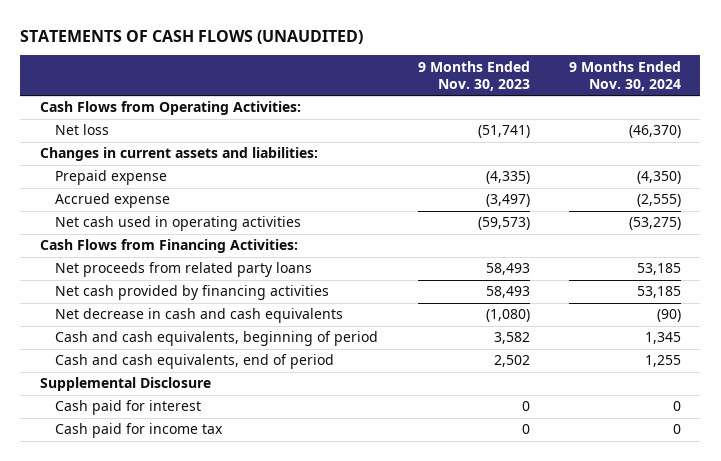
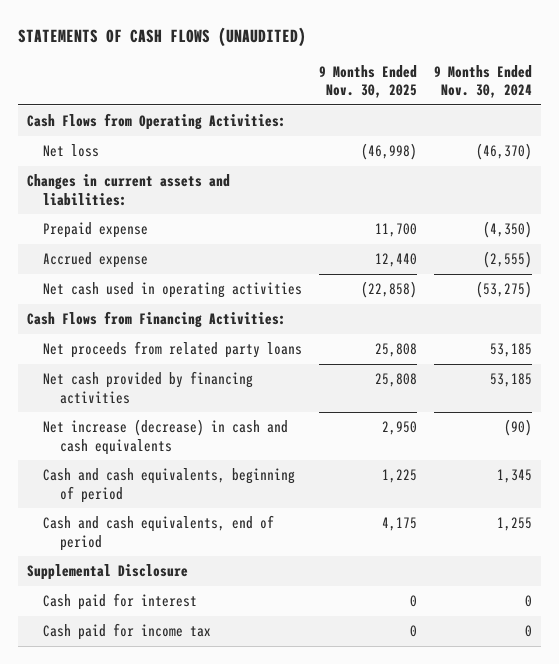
[417,60,530,92] 9 Months Ended Nov. 30, 2023 -> none
none -> [319,64,418,99] 9 Months Ended Nov. 30, 2025
[55,308,344,324] Net decrease in cash and cash equivalents -> [43,419,289,455] Net increase (decrease) in cash and cash equivalents

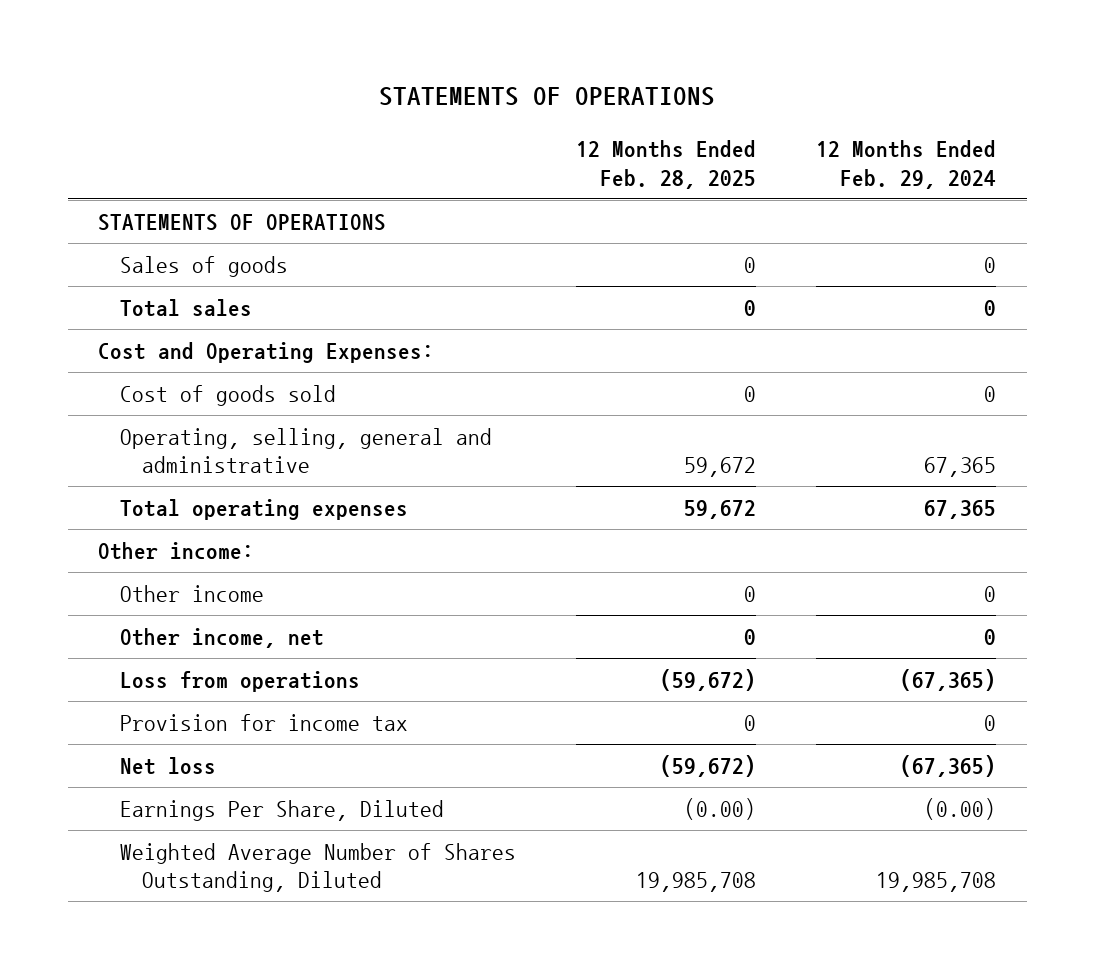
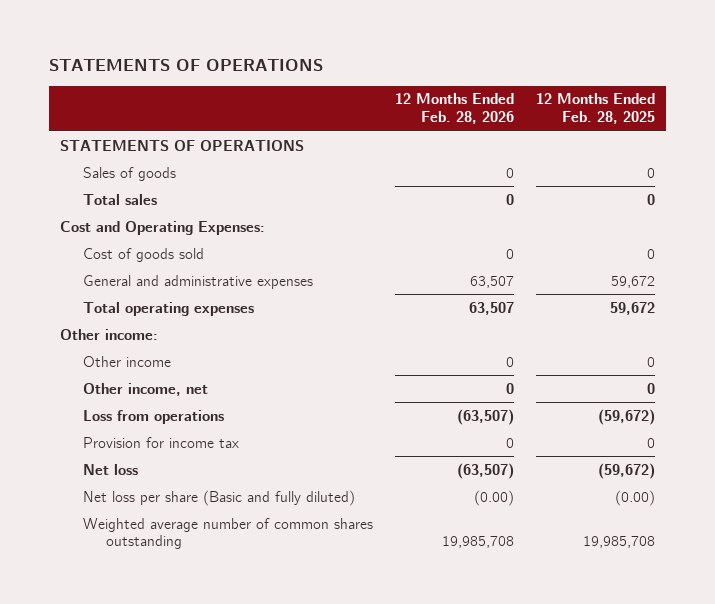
[816,140,997,189] 12 Months Ended Feb. 29, 2024 -> none
none -> [394,93,514,124] 12 Months Ended Feb. 28, 2026
[120,427,493,474] Operating, selling, general and administrative -> [82,274,313,289] General and administrative expenses
[120,799,445,821] Earnings Per Share, Diluted -> [82,489,355,506] Net loss per share (Basic and fully diluted)
[120,842,517,893] Weighted Average Number of Shares Outstanding, Diluted -> [82,517,373,550] Weighted average number of common shares outstanding

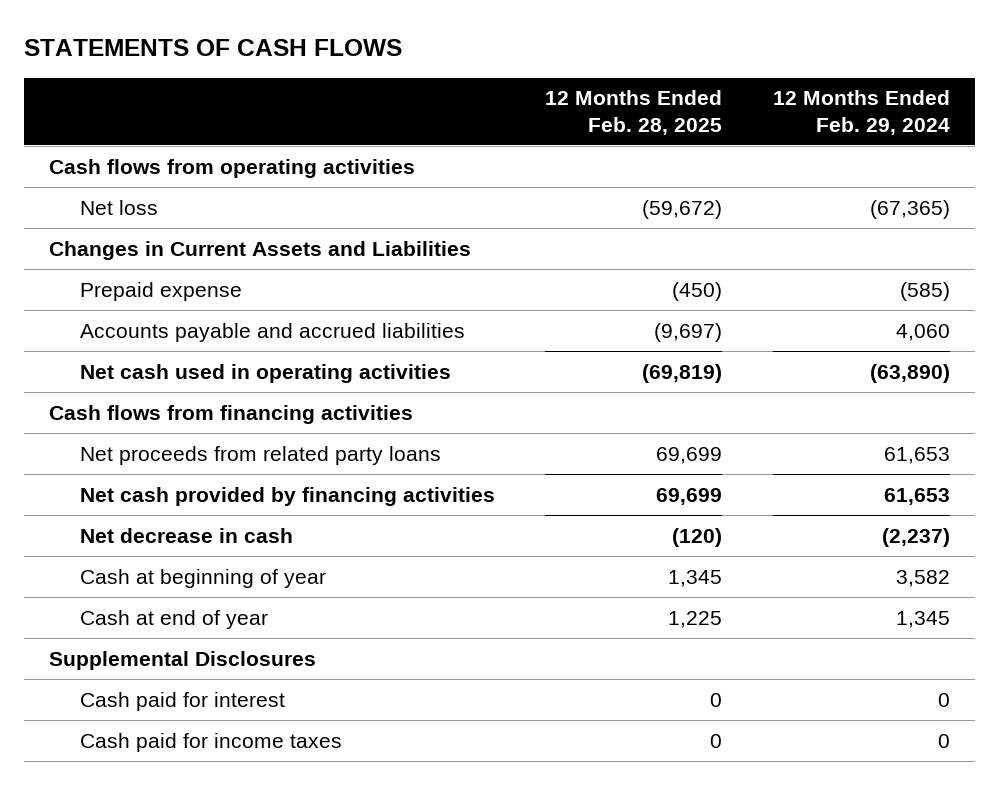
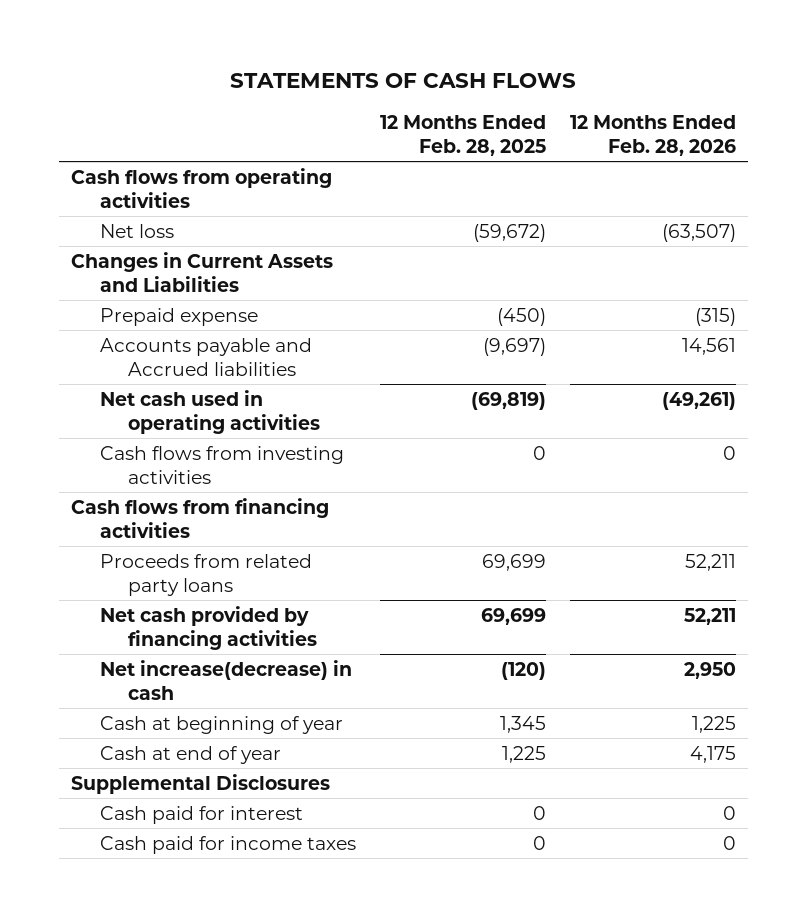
[772,90,950,135] 12 Months Ended Feb. 29, 2024 -> none
none -> [569,114,736,156] 12 Months Ended Feb. 28, 2026
[79,322,465,342] Accounts payable and accrued liabilities -> [99,337,312,376] Accounts payable and Accrued liabilities
none -> [99,445,344,484] Cash flows from investing activities
[79,445,441,465] Net proceeds from related party loans -> [99,553,312,596] Proceeds from related party loans
[79,527,293,543] Net decrease in cash -> [99,659,352,700] Net increase(decrease) in cash

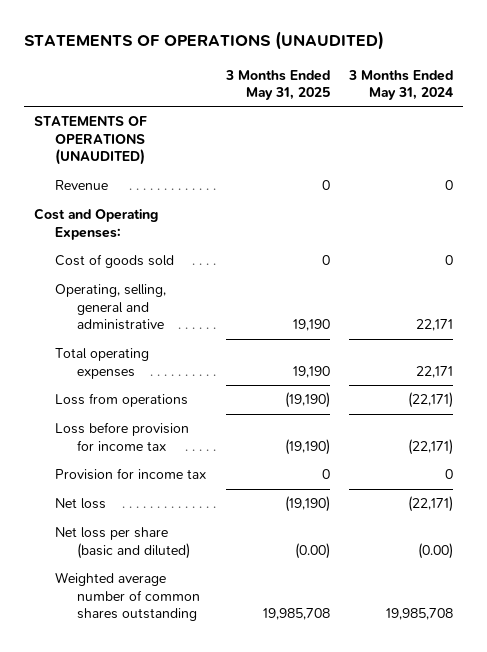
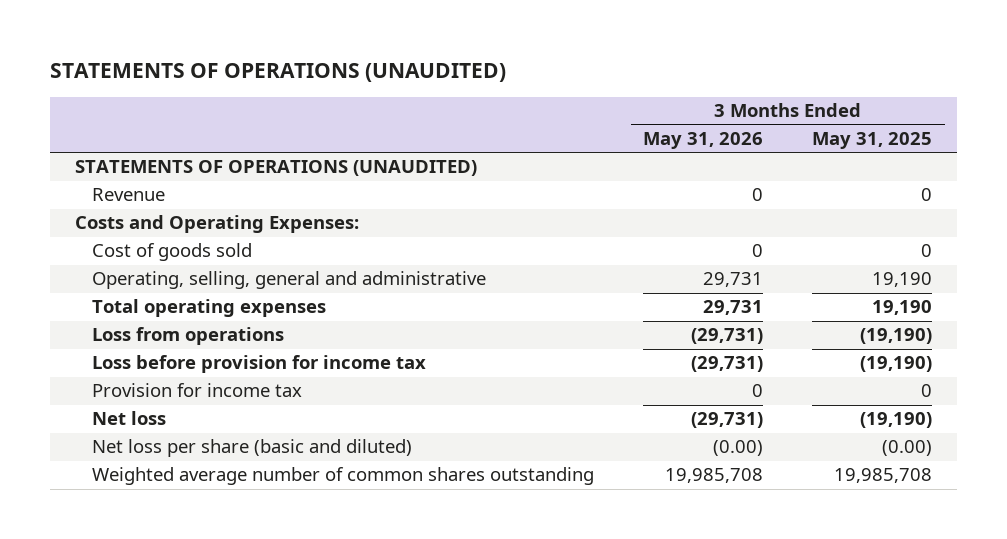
[348,69,454,101] 3 Months Ended May 31, 2024 -> none
none -> [643,131,764,149] May 31, 2026
[33,208,158,240] Cost and Operating Expenses: -> [74,215,359,234] Costs and Operating Expenses:

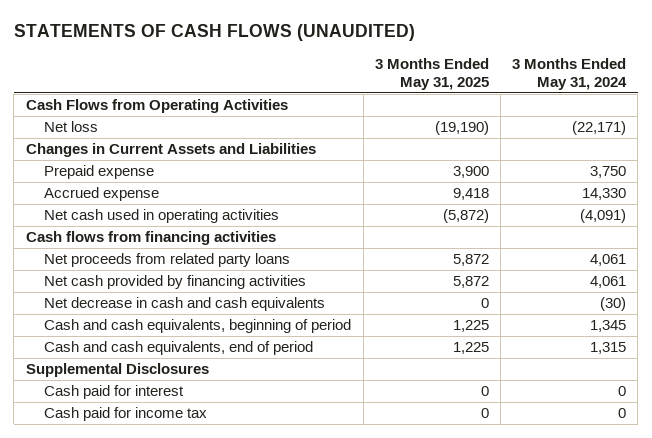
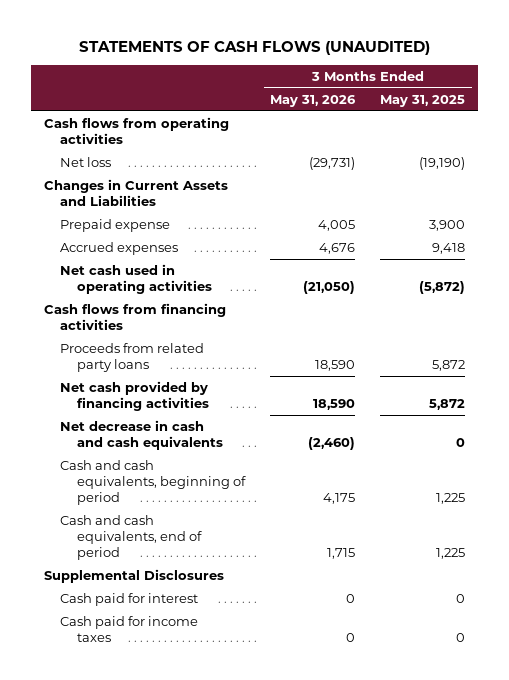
[512,57,628,90] 3 Months Ended May 31, 2024 -> none
none -> [269,94,356,107] May 31, 2026
[25,99,288,114] Cash Flows from Operating Activities -> [43,117,229,145] Cash flows from operating activities
[44,187,160,202] Accrued expense -> [60,242,179,256] Accrued expenses
[44,253,291,268] Net proceeds from related party loans -> [60,343,205,373] Proceeds from related party loans
[44,407,208,422] Cash paid for income tax -> [60,616,199,643] Cash paid for income taxes

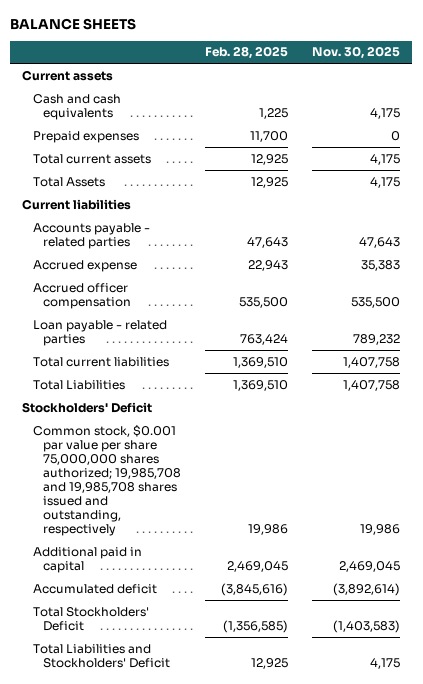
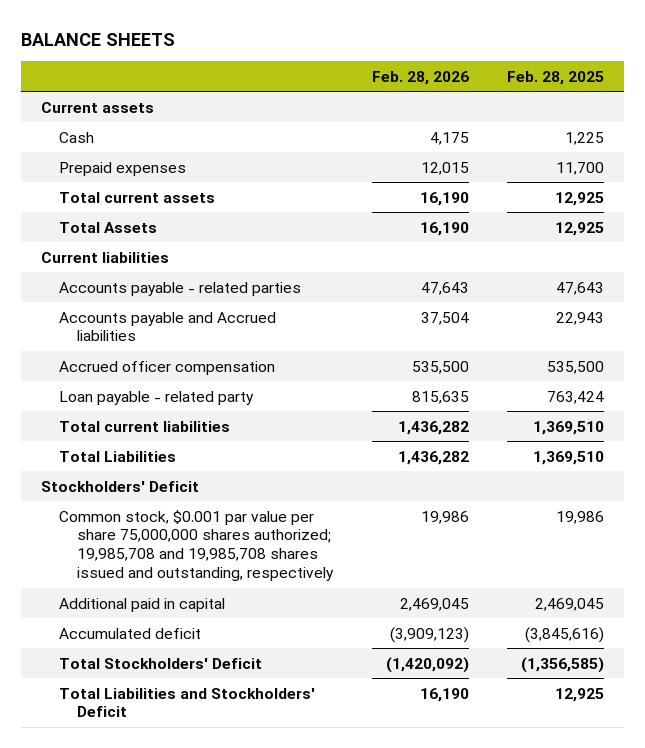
[312,46,401,60] Nov. 30, 2025 -> none
none -> [371,70,469,85] Feb. 28, 2026
[32,93,121,120] Cash and cash equivalents -> [58,131,94,143] Cash
[32,259,137,272] Accrued expense -> [58,311,276,342] Accounts payable and Accrued liabilities
[32,319,167,346] Loan payable - related parties -> [58,390,254,405] Loan payable - related party

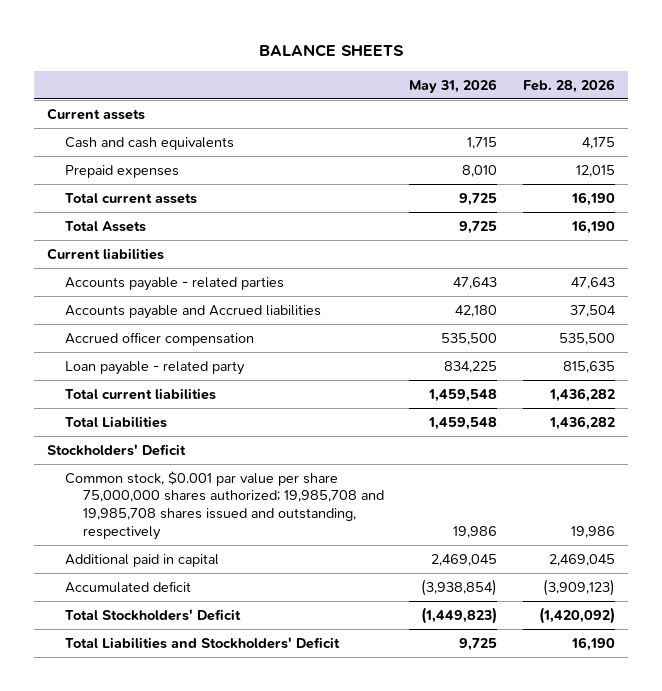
[507,70,605,85] Feb. 28, 2025 -> none
none -> [409,78,498,93] May 31, 2026
[58,131,94,143] Cash -> [64,136,234,150] Cash and cash equivalents

